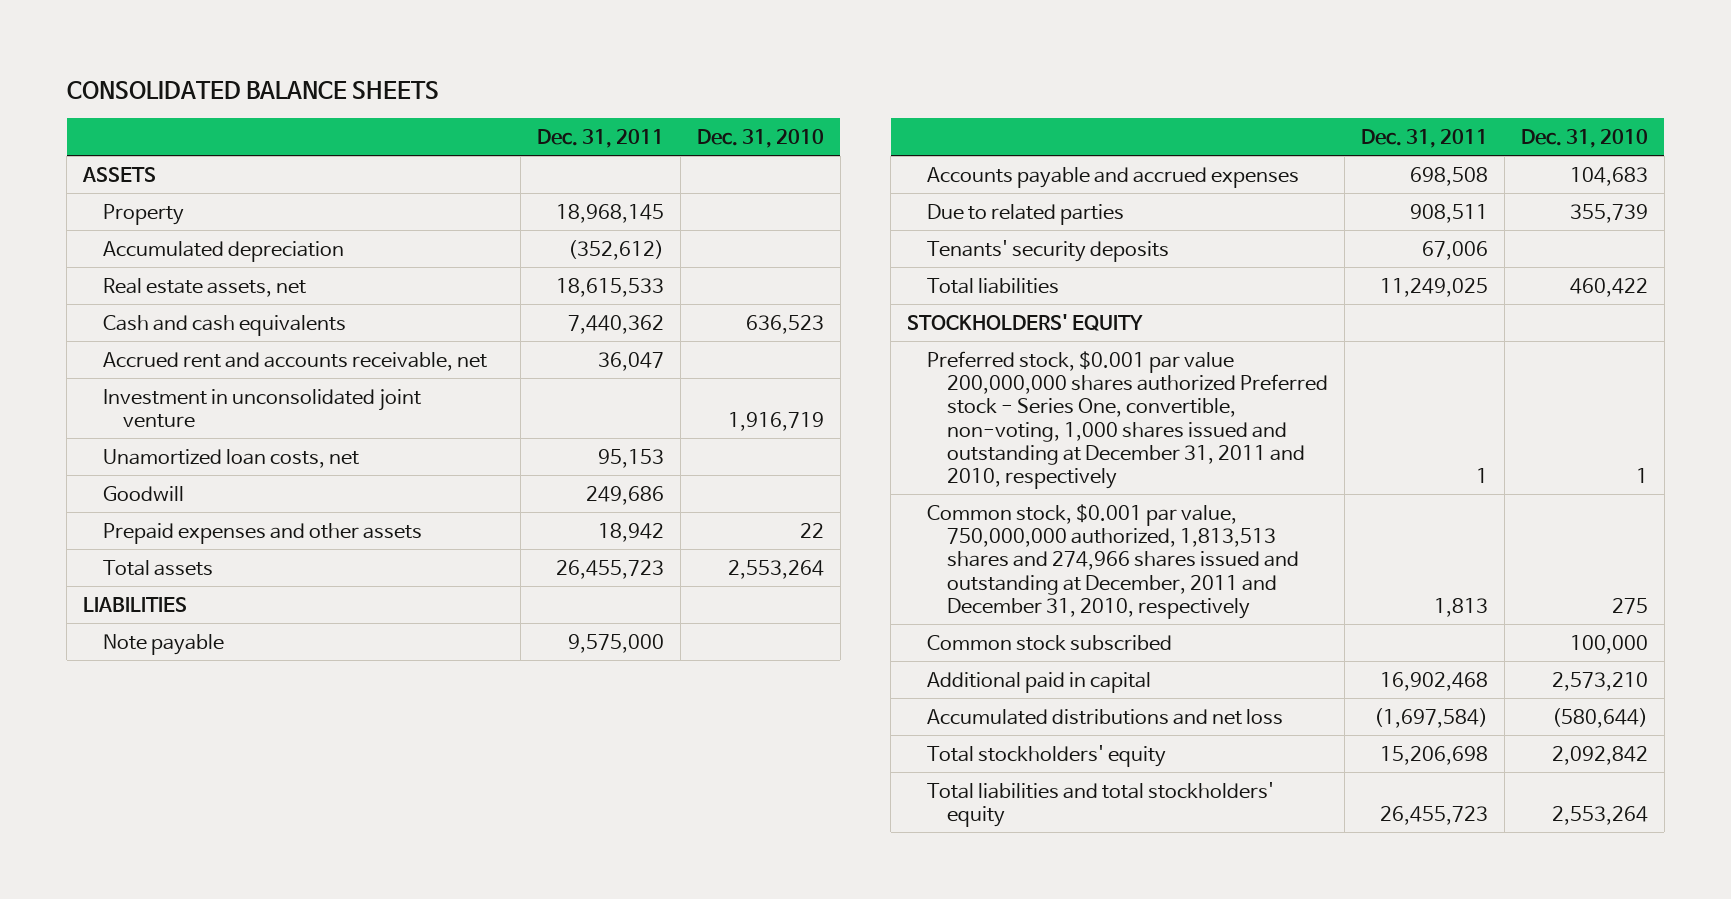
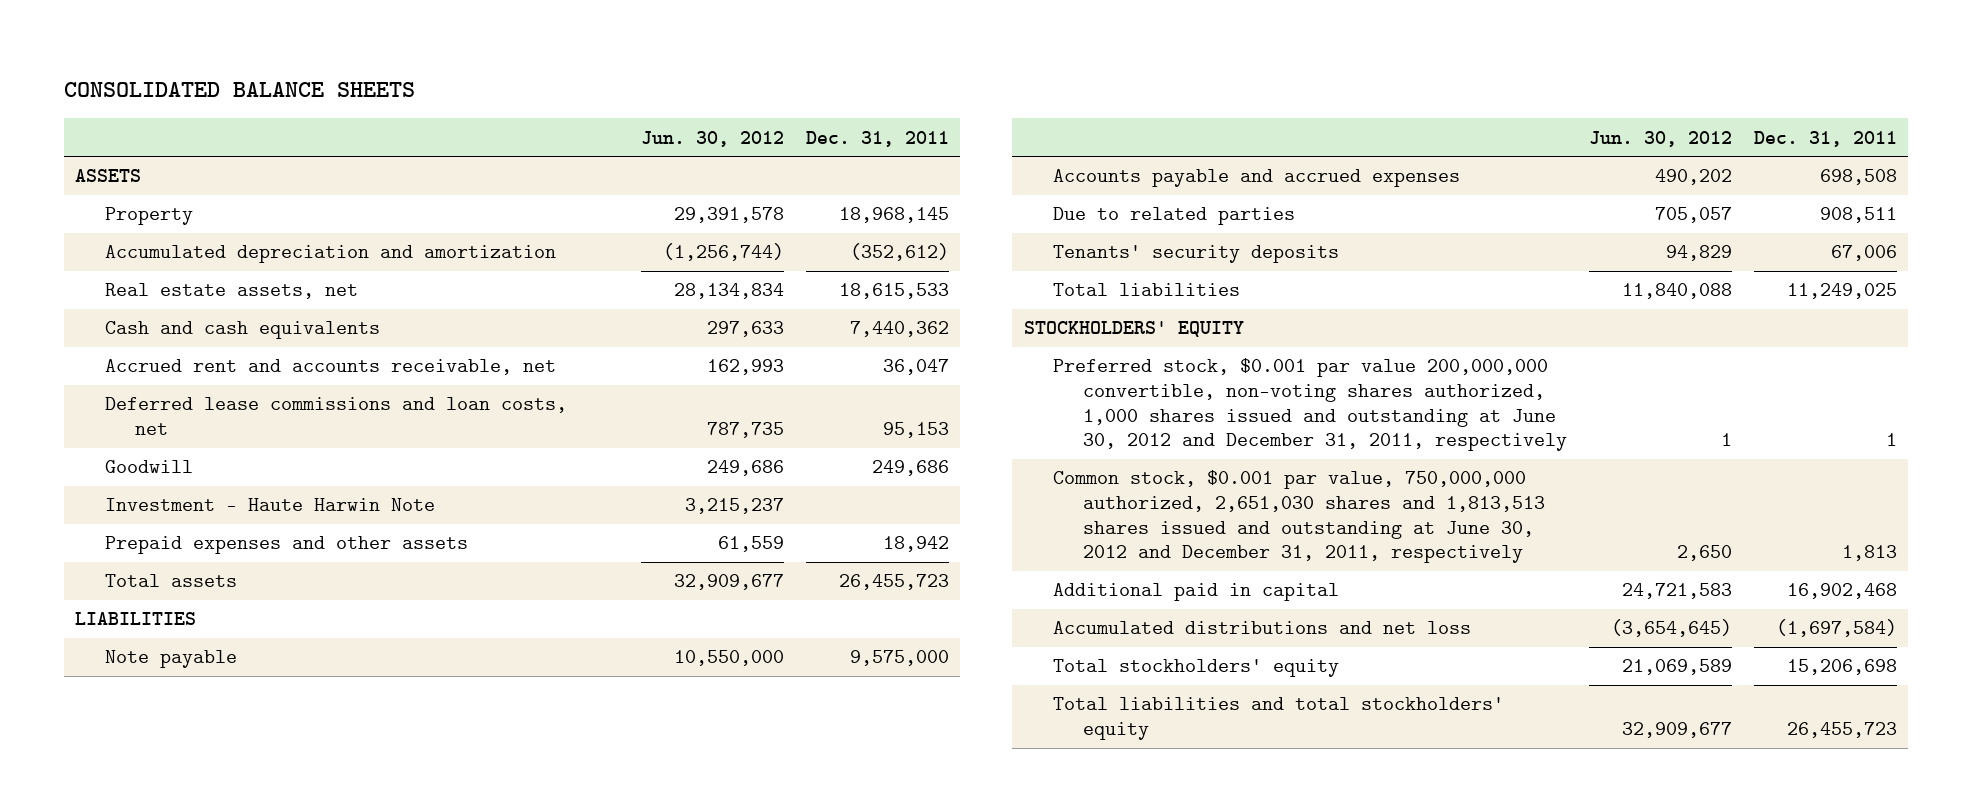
[696,129,824,149] Dec. 31, 2010 -> none
none -> [640,130,784,147] Jun. 30, 2012
[103,240,345,262] Accumulated depreciation -> [105,245,557,264] Accumulated depreciation and amortization
[103,388,422,429] Investment in unconsolidated joint venture -> none
[103,448,360,468] Unamortized loan costs, net -> [105,397,568,436] Deferred lease commissions and loan costs, net
none -> [105,498,436,512] Investment - Haute Harwin Note
[927,634,1173,651] Common stock subscribed -> none
[927,350,1329,490] Preferred stock, $0.001 par value 200,000,000 shares authorized Preferred stock - Series One, convertible, non-voting, 1,000 shares issued and outstanding at December 31, 2011 and 2010, respectively -> [1053,358,1567,452] Preferred stock, $0.001 par value 200,000,000 convertible, non-voting shares authorized, 1,000 shares issued and outstanding at June 30, 2012 and December 31, 2011, respectively
[927,503,1300,619] Common stock, $0.001 par value, 750,000,000 authorized, 1,813,513 shares and 274,966 shares issued and outstanding at December, 2011 and December 31, 2010, respectively -> [1053,470,1545,564] Common stock, $0.001 par value, 750,000,000 authorized, 2,651,030 shares and 1,813,513 shares issued and outstanding at June 30, 2012 and December 31, 2011, respectively

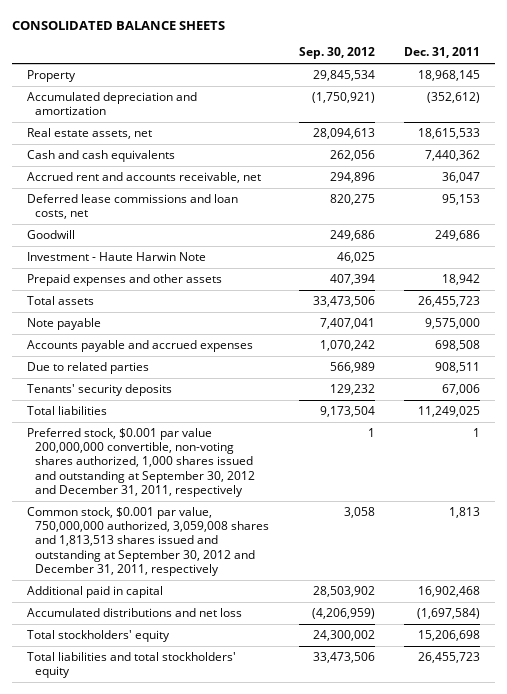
[640,130,784,147] Jun. 30, 2012 -> none
none -> [298,47,375,60] Sep. 30, 2012
[75,169,142,183] ASSETS -> none
[75,612,197,626] LIABILITIES -> none
[1023,321,1244,338] STOCKHOLDERS' EQUITY -> none
[1053,358,1567,452] Preferred stock, $0.001 par value 200,000,000 convertible, non-voting shares authorized, 1,000 shares issued and outstanding at June 30, 2012 and December 31, 2011, respectively -> [26,427,256,497] Preferred stock, $0.001 par value 200,000,000 convertible, non-voting shares authorized, 1,000 shares issued and outstanding at September 30, 2012 and December 31, 2011, respectively
[1053,470,1545,564] Common stock, $0.001 par value, 750,000,000 authorized, 2,651,030 shares and 1,813,513 shares issued and outstanding at June 30, 2012 and December 31, 2011, respectively -> [26,506,270,576] Common stock, $0.001 par value, 750,000,000 authorized, 3,059,008 shares and 1,813,513 shares issued and outstanding at September 30, 2012 and December 31, 2011, respectively

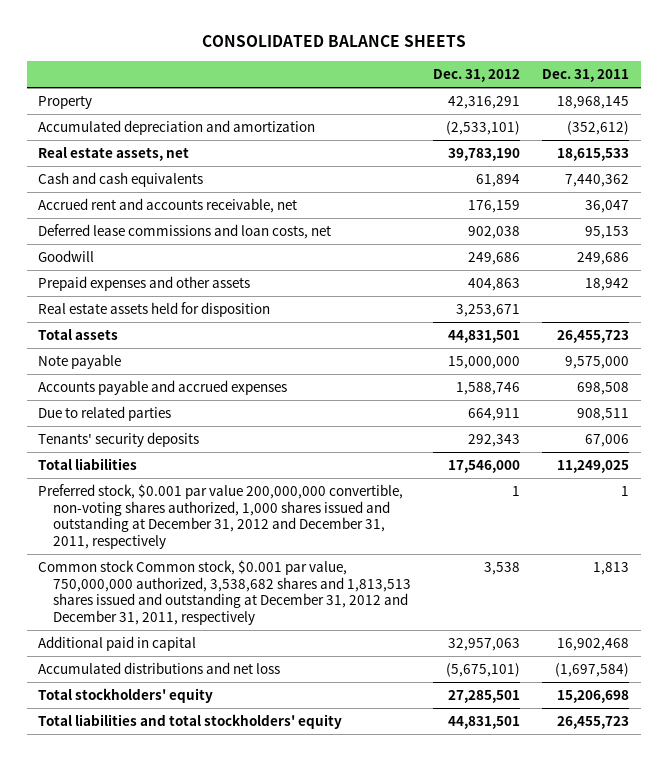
[298,47,375,60] Sep. 30, 2012 -> none
none -> [433,68,521,82] Dec. 31, 2012
[26,251,206,261] Investment - Haute Harwin Note -> none
none -> [37,302,270,318] Real estate assets held for disposition
[26,427,256,497] Preferred stock, $0.001 par value 200,000,000 convertible, non-voting shares authorized, 1,000 shares issued and outstanding at September 30, 2012 and December 31, 2011, respectively -> [37,484,403,549] Preferred stock, $0.001 par value 200,000,000 convertible, non-voting shares authorized, 1,000 shares issued and outstanding at December 31, 2012 and December 31, 2011, respectively
[26,506,270,576] Common stock, $0.001 par value, 750,000,000 authorized, 3,059,008 shares and 1,813,513 shares issued and outstanding at September 30, 2012 and December 31, 2011, respectively -> [37,560,411,625] Common stock Common stock, $0.001 par value, 750,000,000 authorized, 3,538,682 shares and 1,813,513 shares issued and outstanding at December 31, 2012 and December 31, 2011, respectively

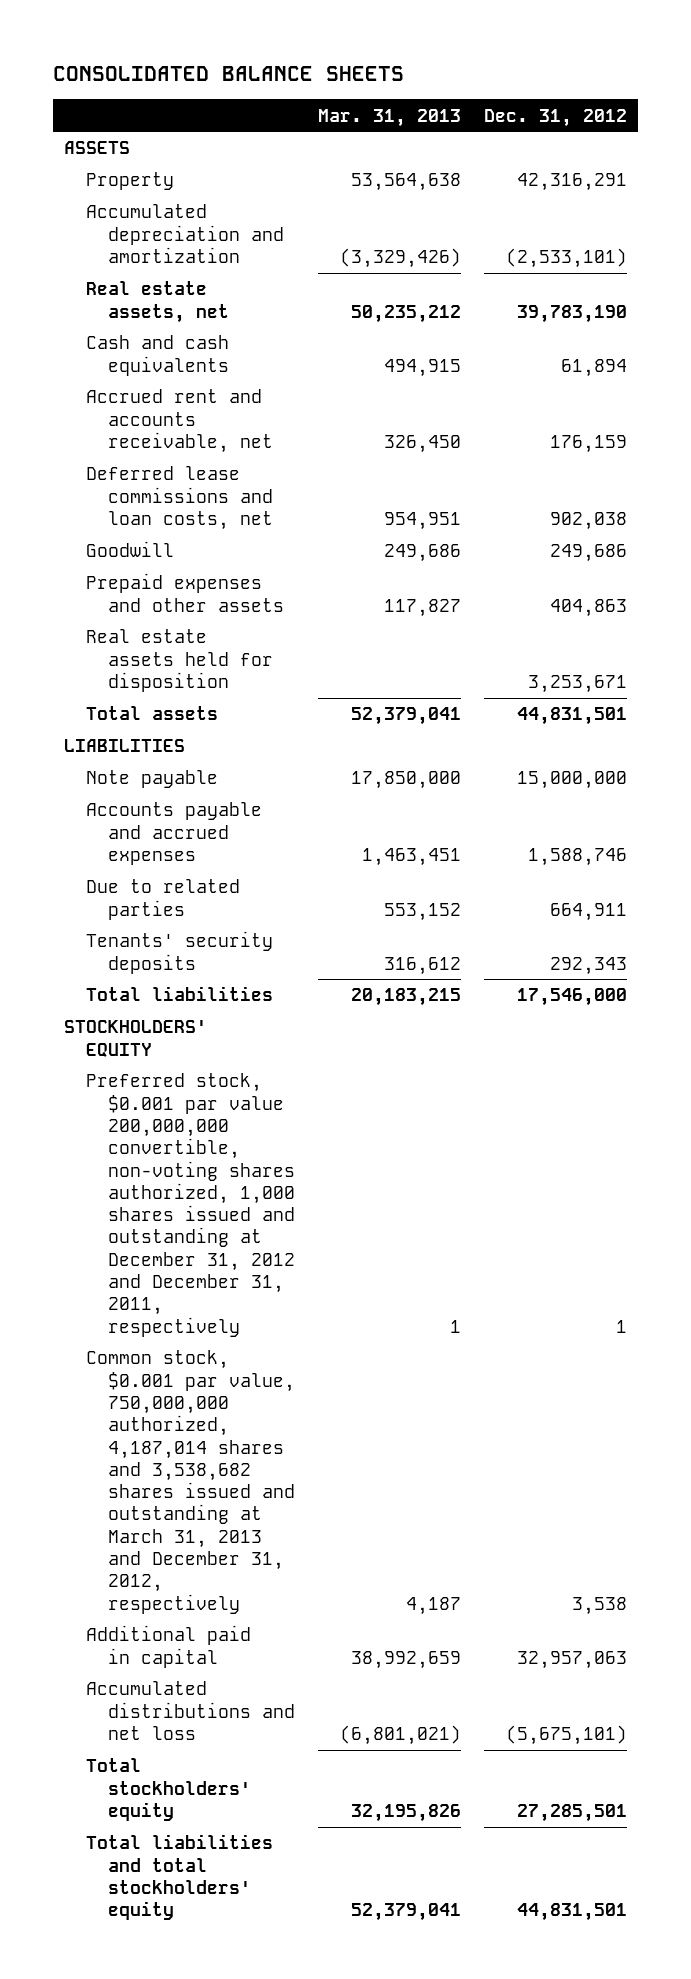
[542,68,630,82] Dec. 31, 2011 -> none
none -> [317,108,461,127] Mar. 31, 2013
none -> [64,141,131,155] ASSETS
none -> [64,739,186,753] LIABILITIES
none -> [64,1020,208,1057] STOCKHOLDERS' EQUITY
[37,560,411,625] Common stock Common stock, $0.001 par value, 750,000,000 authorized, 3,538,682 shares and 1,813,513 shares issued and outstanding at December 31, 2012 and December 31, 2011, respectively -> [85,1350,295,1614] Common stock, $0.001 par value, 750,000,000 authorized, 4,187,014 shares and 3,538,682 shares issued and outstanding at March 31, 2013 and December 31, 2012, respectively

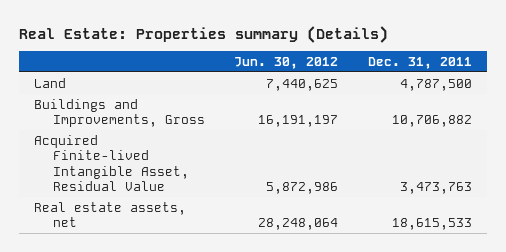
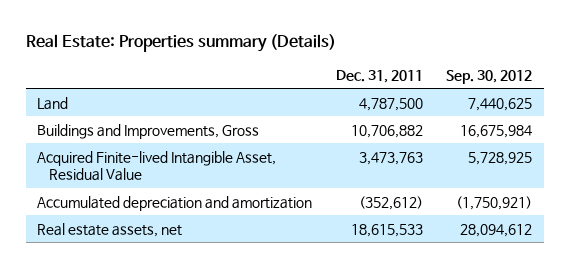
[234,56,339,69] Jun. 30, 2012 -> none
none -> [446,69,533,84] Sep. 30, 2012
none -> [37,195,313,211] Accumulated depreciation and amortization

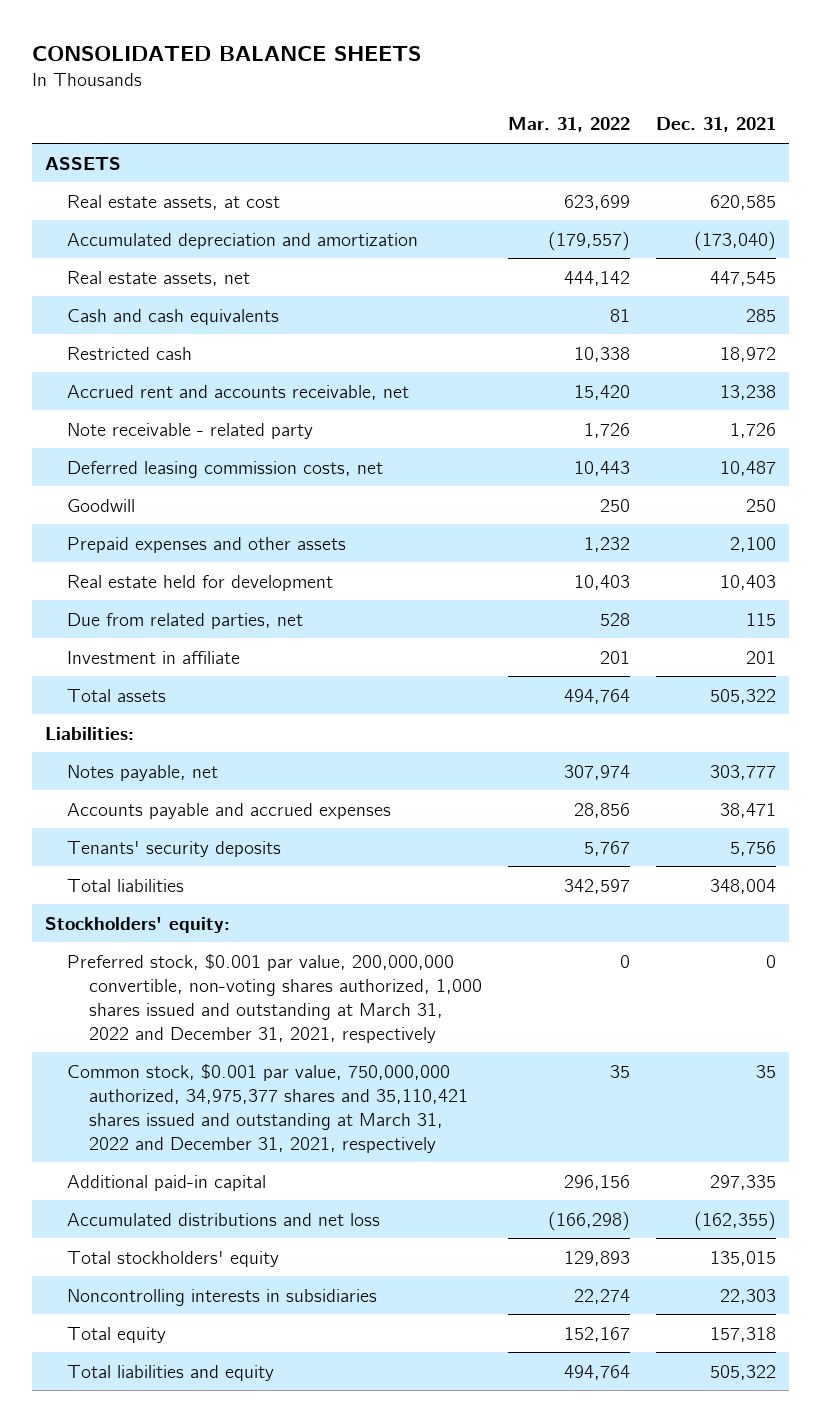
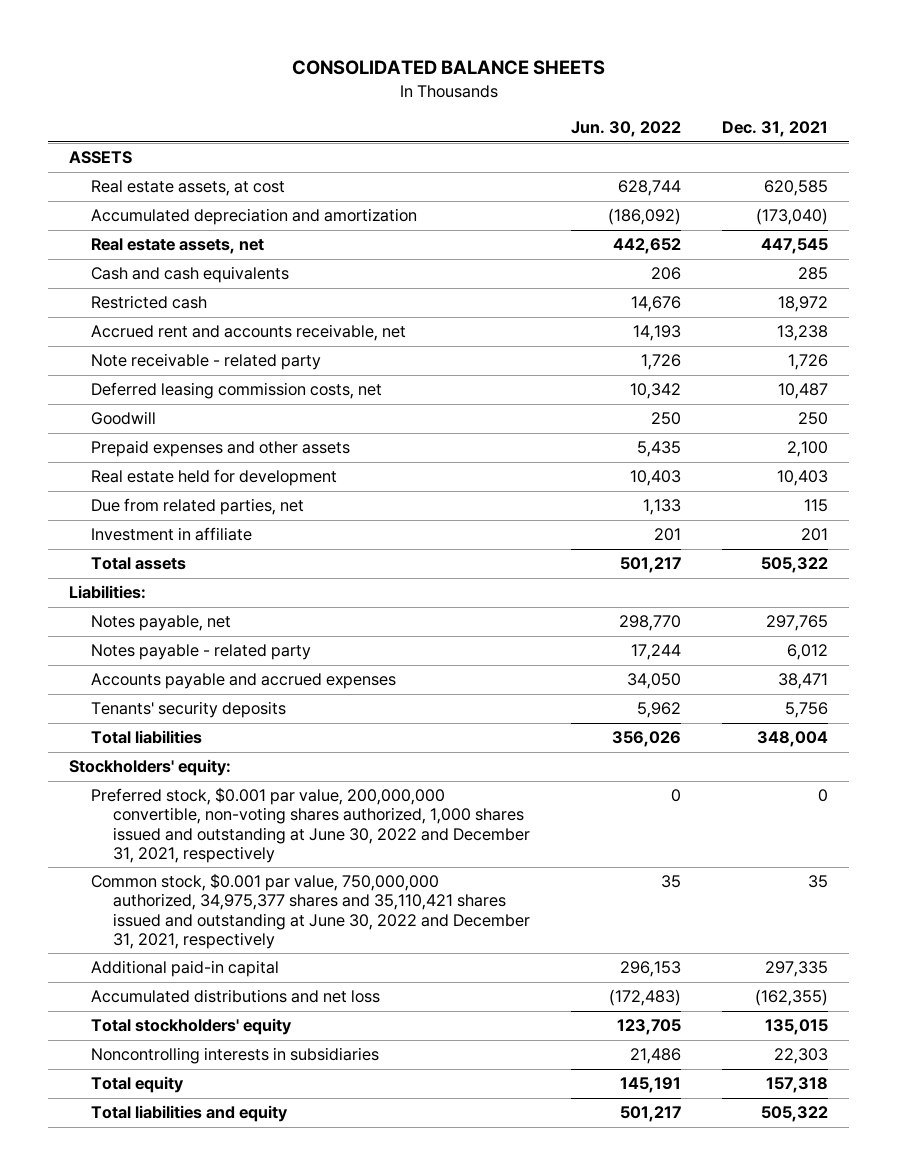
[507,117,630,133] Mar. 31, 2022 -> none
none -> [571,121,682,138] Jun. 30, 2022
[709,764,776,780] 303,777 -> [766,615,829,632] 297,765
none -> [91,644,312,661] Notes payable - related party
[66,953,482,1043] Preferred stock, $0.001 par value, 200,000,000 convertible, non-voting shares authorized, 1,000 shares issued and outstanding at March 31, 2022 and December 31, 2021, respectively -> [91,787,531,863] Preferred stock, $0.001 par value, 200,000,000 convertible, non-voting shares authorized, 1,000 shares issued and outstanding at June 30, 2022 and December 31, 2021, respectively
[66,1063,468,1153] Common stock, $0.001 par value, 750,000,000 authorized, 34,975,377 shares and 35,110,421 shares issued and outstanding at March 31, 2022 and December 31, 2021, respectively -> [91,873,531,949] Common stock, $0.001 par value, 750,000,000 authorized, 34,975,377 shares and 35,110,421 shares issued and outstanding at June 30, 2022 and December 31, 2021, respectively

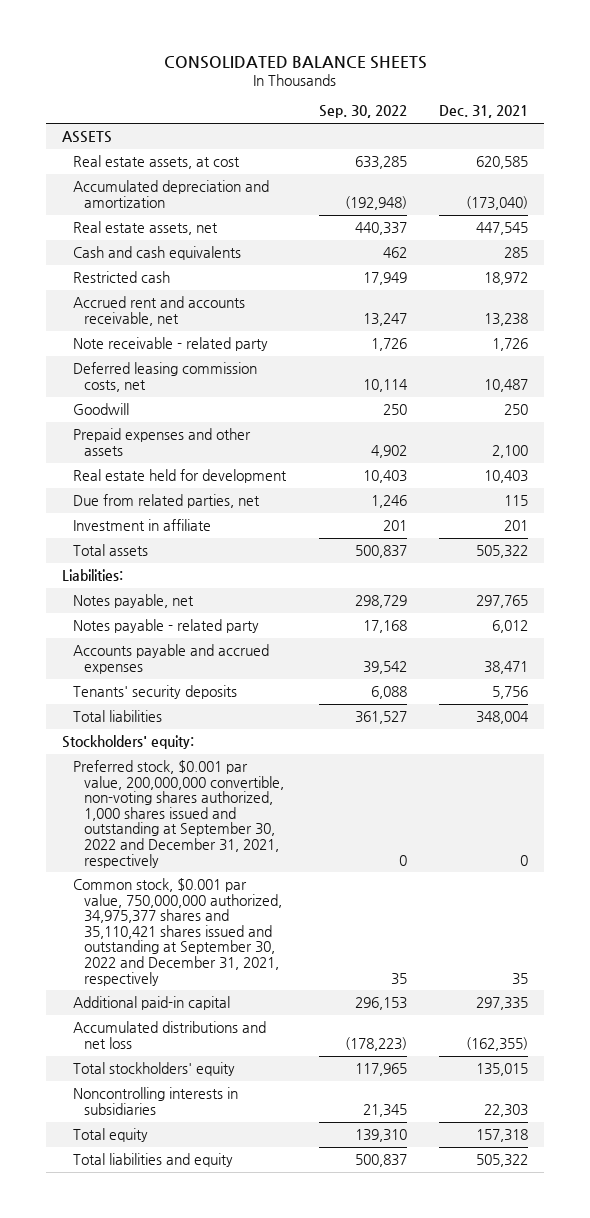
[571,121,682,138] Jun. 30, 2022 -> none
none -> [318,105,407,119] Sep. 30, 2022
[91,787,531,863] Preferred stock, $0.001 par value, 200,000,000 convertible, non-voting shares authorized, 1,000 shares issued and outstanding at June 30, 2022 and December 31, 2021, respectively -> [73,760,284,868] Preferred stock, $0.001 par value, 200,000,000 convertible, non-voting shares authorized, 1,000 shares issued and outstanding at September 30, 2022 and December 31, 2021, respectively
[91,873,531,949] Common stock, $0.001 par value, 750,000,000 authorized, 34,975,377 shares and 35,110,421 shares issued and outstanding at June 30, 2022 and December 31, 2021, respectively -> [73,878,282,986] Common stock, $0.001 par value, 750,000,000 authorized, 34,975,377 shares and 35,110,421 shares issued and outstanding at September 30, 2022 and December 31, 2021, respectively

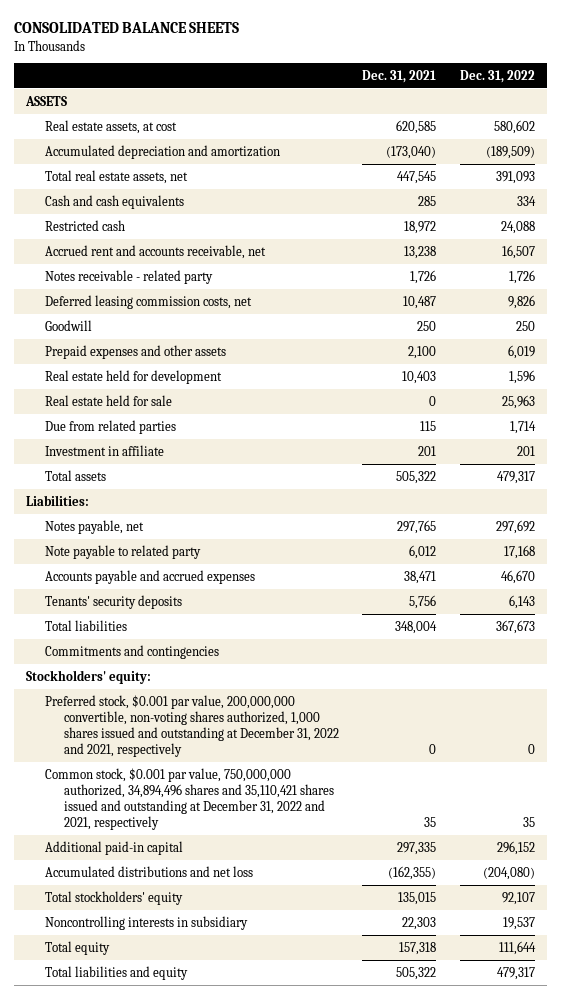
[318,105,407,119] Sep. 30, 2022 -> none
none -> [460,69,536,83] Dec. 31, 2022
[73,221,219,236] Real estate assets, net -> [44,169,188,184] Total real estate assets, net
[73,337,269,352] Note receivable - related party -> [44,269,213,284] Notes receivable - related party
none -> [44,394,172,406] Real estate held for sale
[73,494,261,509] Due from related parties, net -> [44,419,176,434] Due from related parties
[73,619,260,634] Notes payable - related party -> [44,544,201,559] Note payable to related party
none -> [44,644,219,659] Commitments and contingencies
[73,760,284,868] Preferred stock, $0.001 par value, 200,000,000 convertible, non-voting shares authorized, 1,000 shares issued and outstanding at September 30, 2022 and December 31, 2021, respectively -> [44,694,339,758] Preferred stock, $0.001 par value, 200,000,000 convertible, non-voting shares authorized, 1,000 shares issued and outstanding at December 31, 2022 and 2021, respectively
[73,878,282,986] Common stock, $0.001 par value, 750,000,000 authorized, 34,975,377 shares and 35,110,421 shares issued and outstanding at September 30, 2022 and December 31, 2021, respectively -> [44,767,334,831] Common stock, $0.001 par value, 750,000,000 authorized, 34,894,496 shares and 35,110,421 shares issued and outstanding at December 31, 2022 and 2021, respectively
[73,1087,239,1115] Noncontrolling interests in subsidiaries -> [44,915,248,930] Noncontrolling interests in subsidiary

